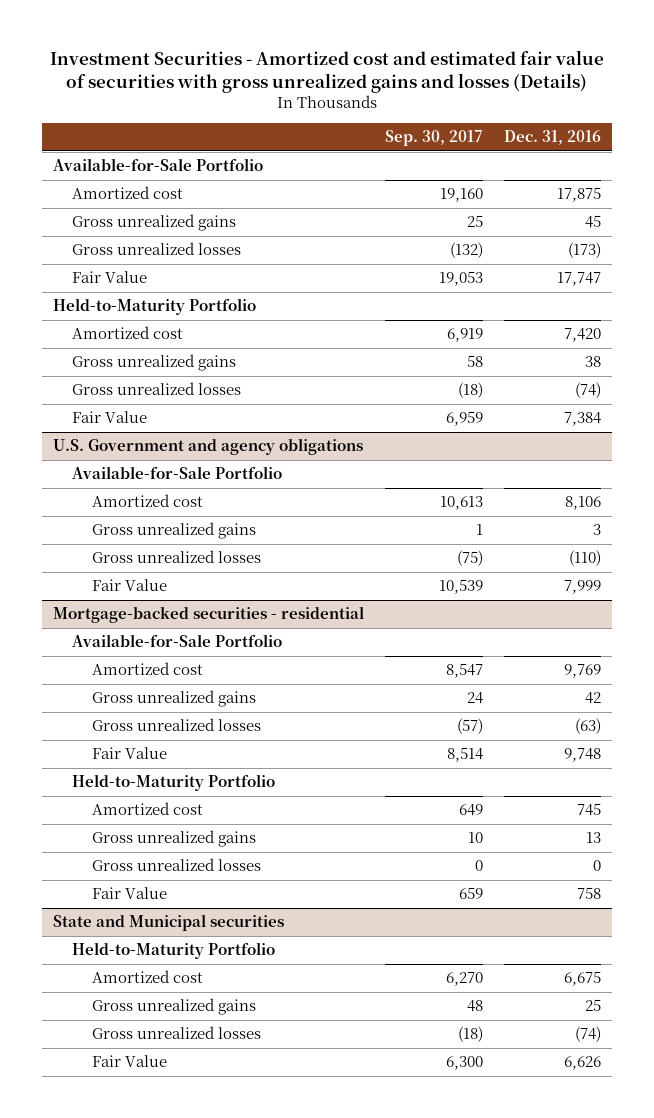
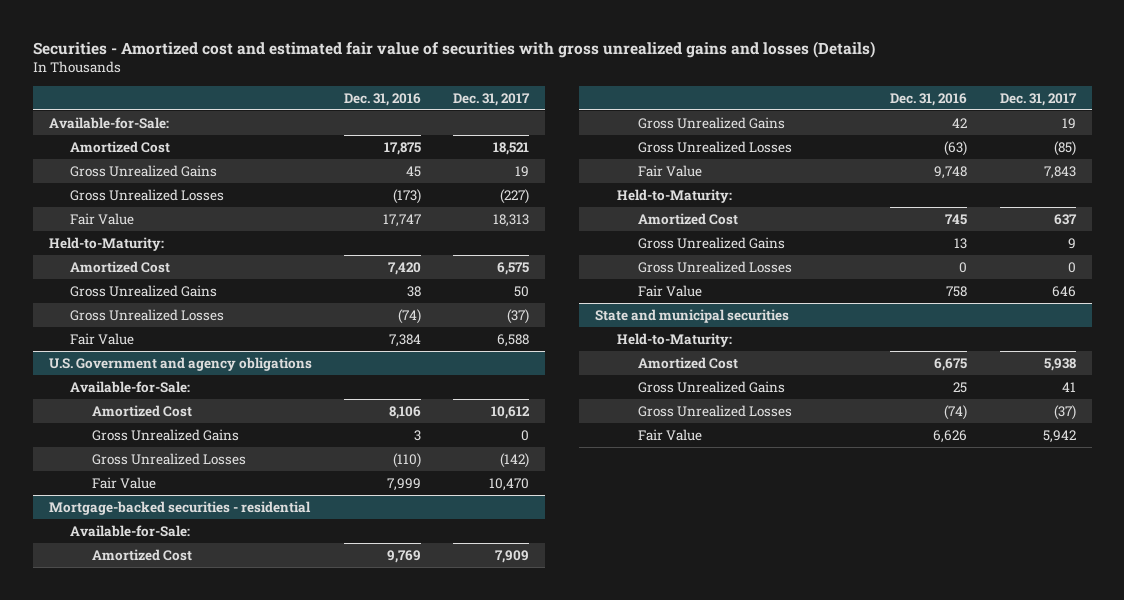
[49,50,604,94] Investment Securities - Amortized cost and estimated fair value of securities with gross unrealized gains and losses (Details) -> [32,40,875,58] Securities - Amortized cost and estimated fair value of securities with gross unrealized gains and losses (Details)
[384,130,483,147] Sep. 30, 2017 -> none
none -> [452,92,530,106] Dec. 31, 2017
[52,158,263,172] Available-for-Sale Portfolio -> [48,116,169,129] Available-for-Sale:
[72,186,184,200] Amortized cost -> [70,140,171,153] Amortized Cost
[72,214,237,232] Gross unrealized gains -> [70,164,218,177] Gross Unrealized Gains
[72,242,242,256] Gross unrealized losses -> [70,188,225,201] Gross Unrealized Losses
[52,298,256,316] Held-to-Maturity Portfolio -> [48,236,164,251] Held-to-Maturity:
[72,326,184,340] Amortized cost -> [70,260,171,273] Amortized Cost
[72,354,237,372] Gross unrealized gains -> [70,284,218,297] Gross Unrealized Gains
[72,382,242,396] Gross unrealized losses -> [70,308,225,321] Gross Unrealized Losses
[72,466,283,480] Available-for-Sale Portfolio -> [70,380,191,393] Available-for-Sale:
[92,494,204,508] Amortized cost -> [91,404,192,417] Amortized Cost
[92,522,257,540] Gross unrealized gains -> [91,428,239,441] Gross Unrealized Gains
[92,550,262,564] Gross unrealized losses -> [91,452,246,465] Gross Unrealized Losses
[72,634,283,648] Available-for-Sale Portfolio -> [70,524,191,537] Available-for-Sale:
[92,662,204,676] Amortized cost -> [91,548,192,561] Amortized Cost
[92,690,257,708] Gross unrealized gains -> [638,116,786,129] Gross Unrealized Gains
[92,718,262,732] Gross unrealized losses -> [638,140,793,153] Gross Unrealized Losses
[72,774,276,792] Held-to-Maturity Portfolio -> [616,188,732,203] Held-to-Maturity:
[92,802,204,816] Amortized cost -> [638,212,739,225] Amortized Cost
[92,830,257,848] Gross unrealized gains -> [638,236,786,249] Gross Unrealized Gains
[92,858,262,872] Gross unrealized losses -> [638,260,793,273] Gross Unrealized Losses
[52,914,284,932] State and Municipal securities -> [595,308,790,323] State and municipal securities
[72,942,276,960] Held-to-Maturity Portfolio -> [616,332,732,347] Held-to-Maturity:
[92,970,204,984] Amortized cost -> [638,356,739,369] Amortized Cost
[92,998,257,1016] Gross unrealized gains -> [638,380,786,393] Gross Unrealized Gains
[92,1026,262,1040] Gross unrealized losses -> [638,404,793,417] Gross Unrealized Losses

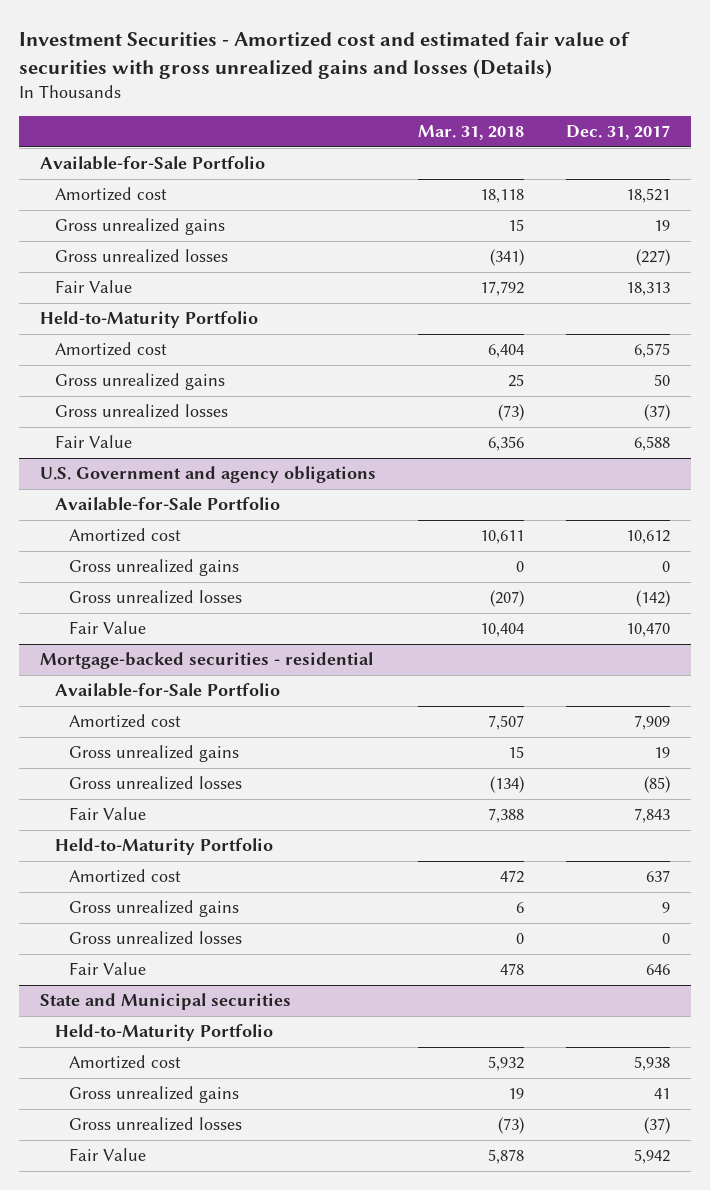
[32,40,875,58] Securities - Amortized cost and estimated fair value of securities with gross unrealized gains and losses (Details) -> [18,32,630,79] Investment Securities - Amortized cost and estimated fair value of securities with gross unrealized gains and losses (Details)
[343,92,421,106] Dec. 31, 2016 -> none
none -> [417,124,524,140] Mar. 31, 2018
[48,116,169,129] Available-for-Sale: -> [39,156,265,171] Available-for-Sale Portfolio
[70,140,171,153] Amortized Cost -> [54,187,167,202] Amortized cost
[70,164,218,177] Gross Unrealized Gains -> [54,218,225,236] Gross unrealized gains
[70,188,225,201] Gross Unrealized Losses -> [54,249,228,264] Gross unrealized losses
[48,236,164,251] Held-to-Maturity: -> [39,311,258,329] Held-to-Maturity Portfolio
[70,260,171,273] Amortized Cost -> [54,342,167,357] Amortized cost
[70,284,218,297] Gross Unrealized Gains -> [54,373,225,391] Gross unrealized gains
[70,308,225,321] Gross Unrealized Losses -> [54,404,228,419] Gross unrealized losses
[70,380,191,393] Available-for-Sale: -> [54,497,280,512] Available-for-Sale Portfolio
[91,404,192,417] Amortized Cost -> [69,528,182,543] Amortized cost
[91,428,239,441] Gross Unrealized Gains -> [69,559,240,577] Gross unrealized gains
[91,452,246,465] Gross Unrealized Losses -> [69,590,243,605] Gross unrealized losses
[70,524,191,537] Available-for-Sale: -> [54,683,280,698] Available-for-Sale Portfolio
[91,548,192,561] Amortized Cost -> [69,714,182,729] Amortized cost
[638,116,786,129] Gross Unrealized Gains -> [69,745,240,763] Gross unrealized gains
[638,140,793,153] Gross Unrealized Losses -> [69,776,243,791] Gross unrealized losses
[616,188,732,203] Held-to-Maturity: -> [54,838,273,856] Held-to-Maturity Portfolio
[638,212,739,225] Amortized Cost -> [69,869,182,884] Amortized cost
[638,236,786,249] Gross Unrealized Gains -> [69,900,240,918] Gross unrealized gains
[638,260,793,273] Gross Unrealized Losses -> [69,931,243,946] Gross unrealized losses
[595,308,790,323] State and municipal securities -> [39,993,291,1011] State and Municipal securities
[616,332,732,347] Held-to-Maturity: -> [54,1024,273,1042] Held-to-Maturity Portfolio
[638,356,739,369] Amortized Cost -> [69,1055,182,1070] Amortized cost
[638,380,786,393] Gross Unrealized Gains -> [69,1086,240,1104] Gross unrealized gains
[638,404,793,417] Gross Unrealized Losses -> [69,1117,243,1132] Gross unrealized losses

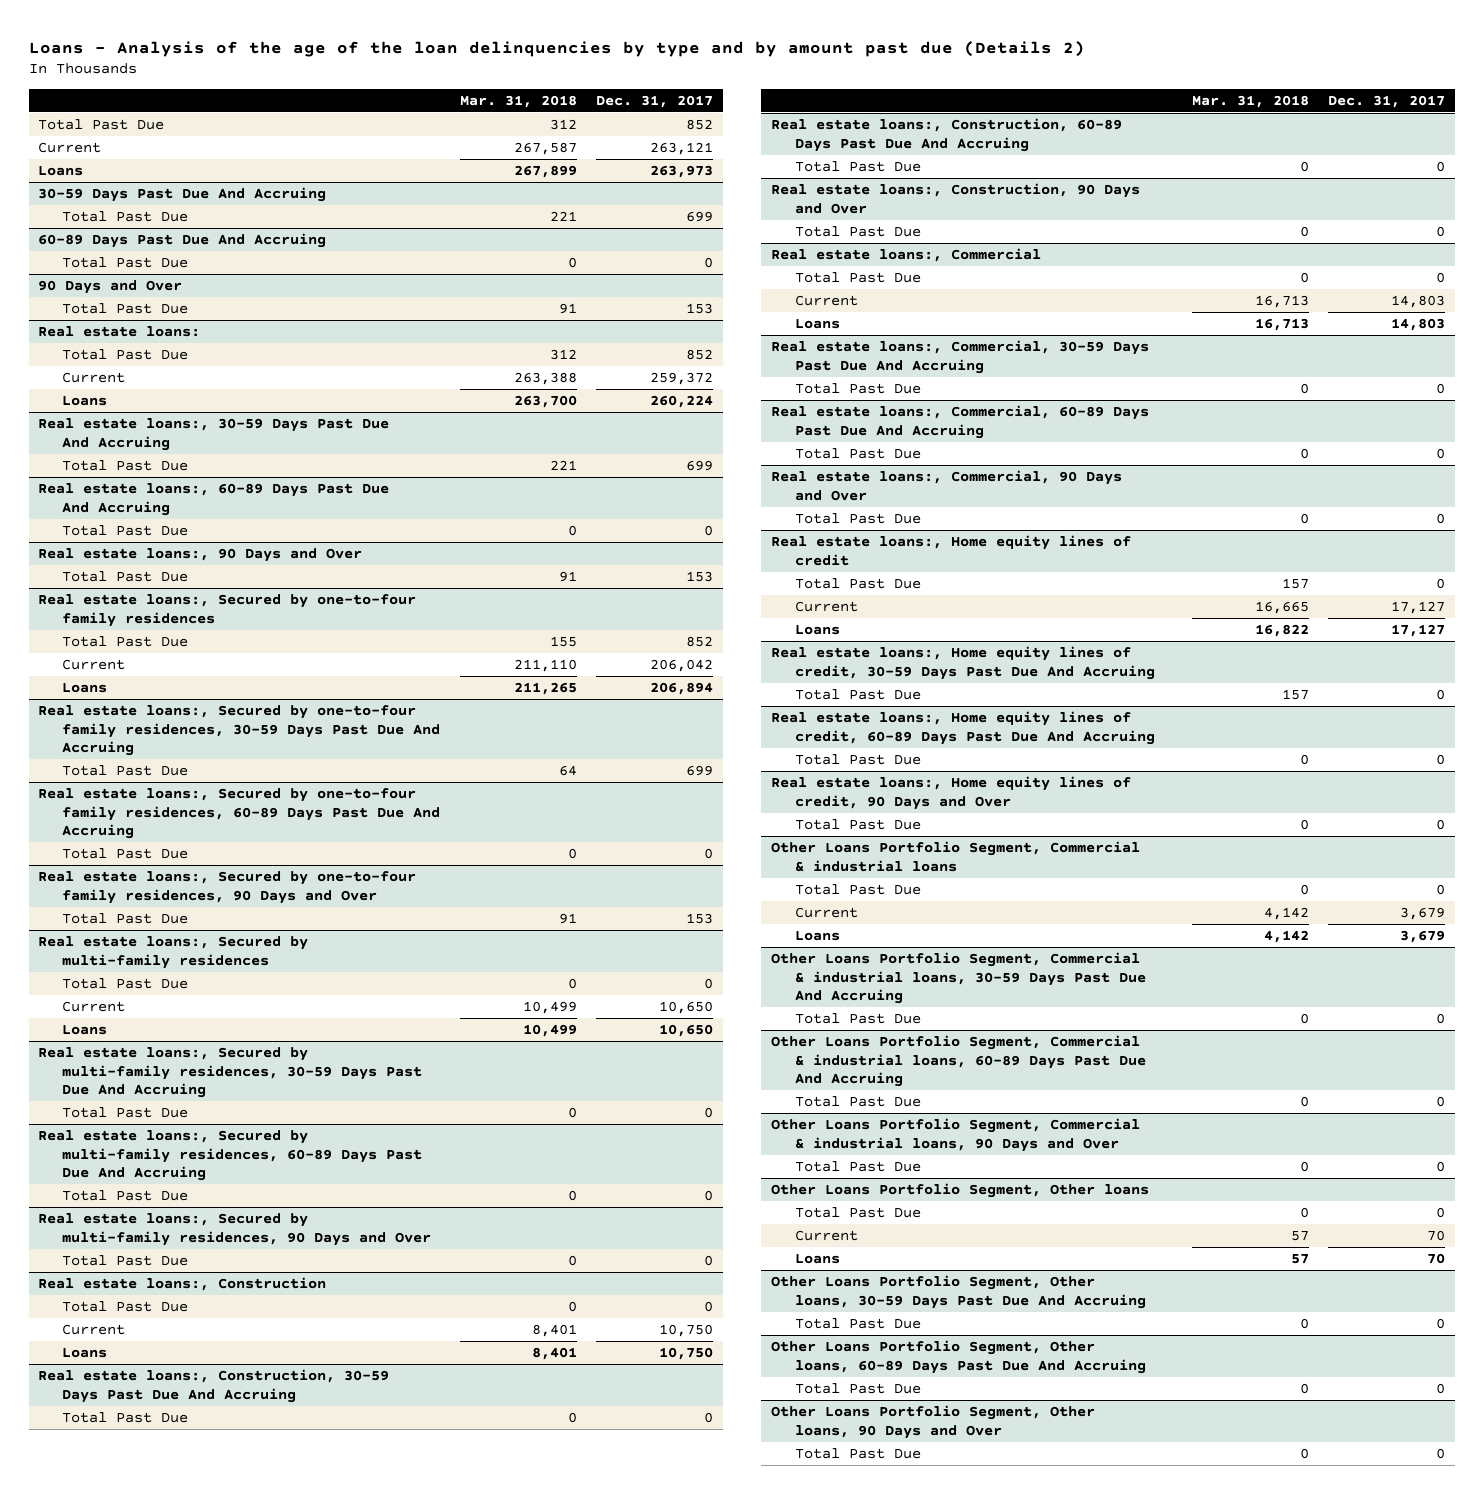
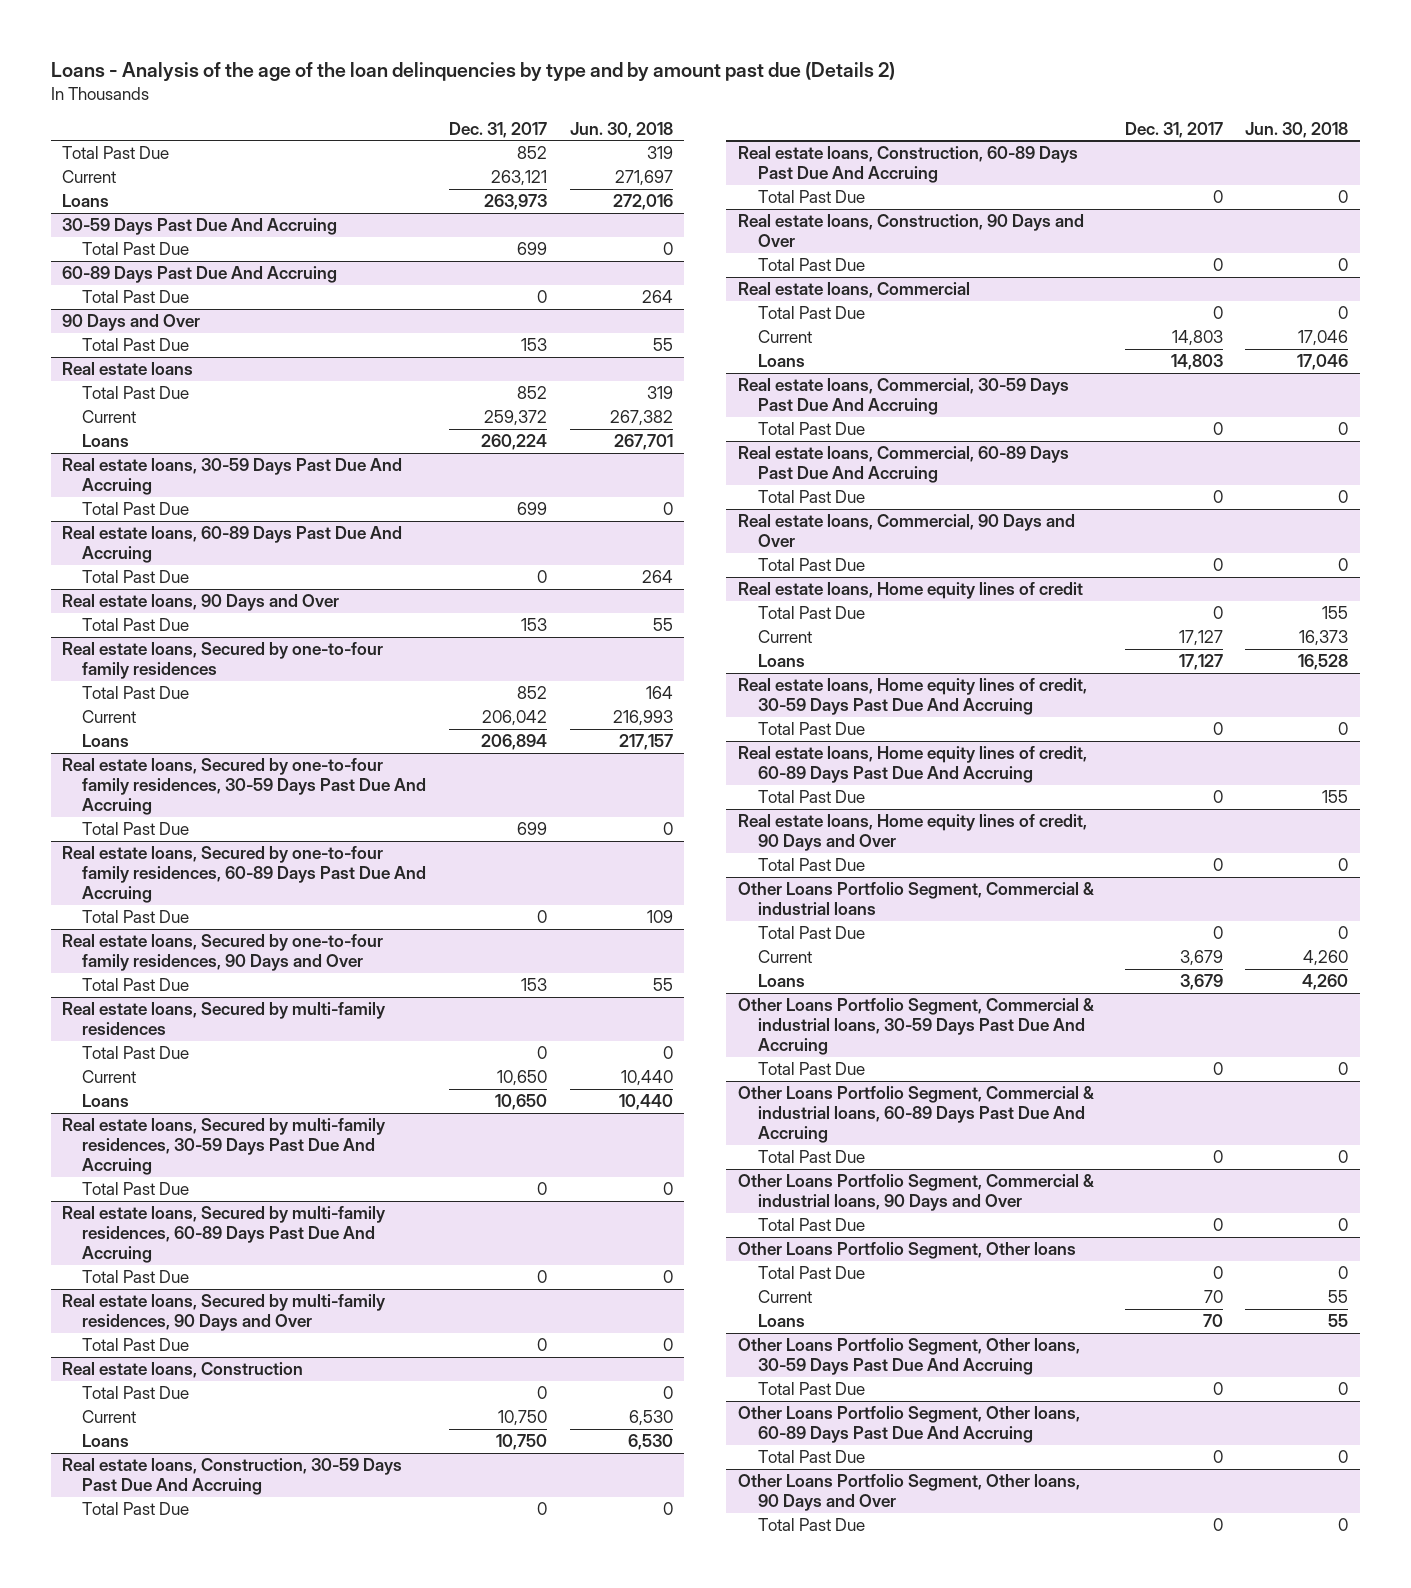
[459,94,577,108] Mar. 31, 2018 -> none
none -> [569,121,673,138] Jun. 30, 2018
[38,326,201,338] Real estate loans: -> [62,362,194,376] Real estate loans
[38,418,390,451] Real estate loans:, 30-59 Days Past Due And Accruing -> [62,458,403,495] Real estate loans, 30-59 Days Past Due And Accruing
[38,483,390,516] Real estate loans:, 60-89 Days Past Due And Accruing -> [62,526,403,563] Real estate loans, 60-89 Days Past Due And Accruing
[38,548,363,563] Real estate loans:, 90 Days and Over -> [62,594,340,612] Real estate loans, 90 Days and Over
[38,594,417,627] Real estate loans:, Secured by one-to-four family residences -> [62,642,384,679] Real estate loans, Secured by one-to-four family residences
[38,705,441,757] Real estate loans:, Secured by one-to-four family residences, 30-59 Days Past Due And Accruing -> [62,758,427,815] Real estate loans, Secured by one-to-four family residences, 30-59 Days Past Due And Accruing
[38,788,441,840] Real estate loans:, Secured by one-to-four family residences, 60-89 Days Past Due And Accruing -> [62,846,427,903] Real estate loans, Secured by one-to-four family residences, 60-89 Days Past Due And Accruing
[38,871,417,904] Real estate loans:, Secured by one-to-four family residences, 90 Days and Over -> [62,934,384,971] Real estate loans, Secured by one-to-four family residences, 90 Days and Over
[38,936,309,969] Real estate loans:, Secured by multi-family residences -> [62,1002,387,1035] Real estate loans, Secured by multi-family residences
[38,1047,423,1099] Real estate loans:, Secured by multi-family residences, 30-59 Days Past Due And Accruing -> [62,1118,387,1175] Real estate loans, Secured by multi-family residences, 30-59 Days Past Due And Accruing
[38,1130,423,1182] Real estate loans:, Secured by multi-family residences, 60-89 Days Past Due And Accruing -> [62,1206,387,1263] Real estate loans, Secured by multi-family residences, 60-89 Days Past Due And Accruing
[38,1213,432,1246] Real estate loans:, Secured by multi-family residences, 90 Days and Over -> [62,1294,387,1331] Real estate loans, Secured by multi-family residences, 90 Days and Over
[38,1277,327,1292] Real estate loans:, Construction -> [62,1362,304,1379] Real estate loans, Construction
[38,1369,390,1403] Real estate loans:, Construction, 30-59 Days Past Due And Accruing -> [62,1458,403,1495] Real estate loans, Construction, 30-59 Days Past Due And Accruing
[770,118,1122,152] Real estate loans:, Construction, 60-89 Days Past Due And Accruing -> [737,146,1078,183] Real estate loans, Construction, 60-89 Days Past Due And Accruing
[770,183,1140,214] Real estate loans:, Construction, 90 Days and Over -> [737,214,1084,247] Real estate loans, Construction, 90 Days and Over
[770,248,1041,263] Real estate loans:, Commercial -> [737,282,970,299] Real estate loans, Commercial
[770,340,1149,374] Real estate loans:, Commercial, 30-59 Days Past Due And Accruing -> [737,378,1069,415] Real estate loans, Commercial, 30-59 Days Past Due And Accruing
[770,405,1149,439] Real estate loans:, Commercial, 60-89 Days Past Due And Accruing -> [737,446,1069,483] Real estate loans, Commercial, 60-89 Days Past Due And Accruing
[770,470,1122,501] Real estate loans:, Commercial, 90 Days and Over -> [737,514,1075,547] Real estate loans, Commercial, 90 Days and Over
[770,535,1131,566] Real estate loans:, Home equity lines of credit -> [737,582,1083,600] Real estate loans, Home equity lines of credit
[770,646,1155,680] Real estate loans:, Home equity lines of credit, 30-59 Days Past Due And Accruing -> [737,678,1087,715] Real estate loans, Home equity lines of credit, 30-59 Days Past Due And Accruing
[770,711,1155,745] Real estate loans:, Home equity lines of credit, 60-89 Days Past Due And Accruing -> [737,746,1087,783] Real estate loans, Home equity lines of credit, 60-89 Days Past Due And Accruing
[770,776,1131,810] Real estate loans:, Home equity lines of credit, 90 Days and Over -> [737,814,1087,851] Real estate loans, Home equity lines of credit, 90 Days and Over

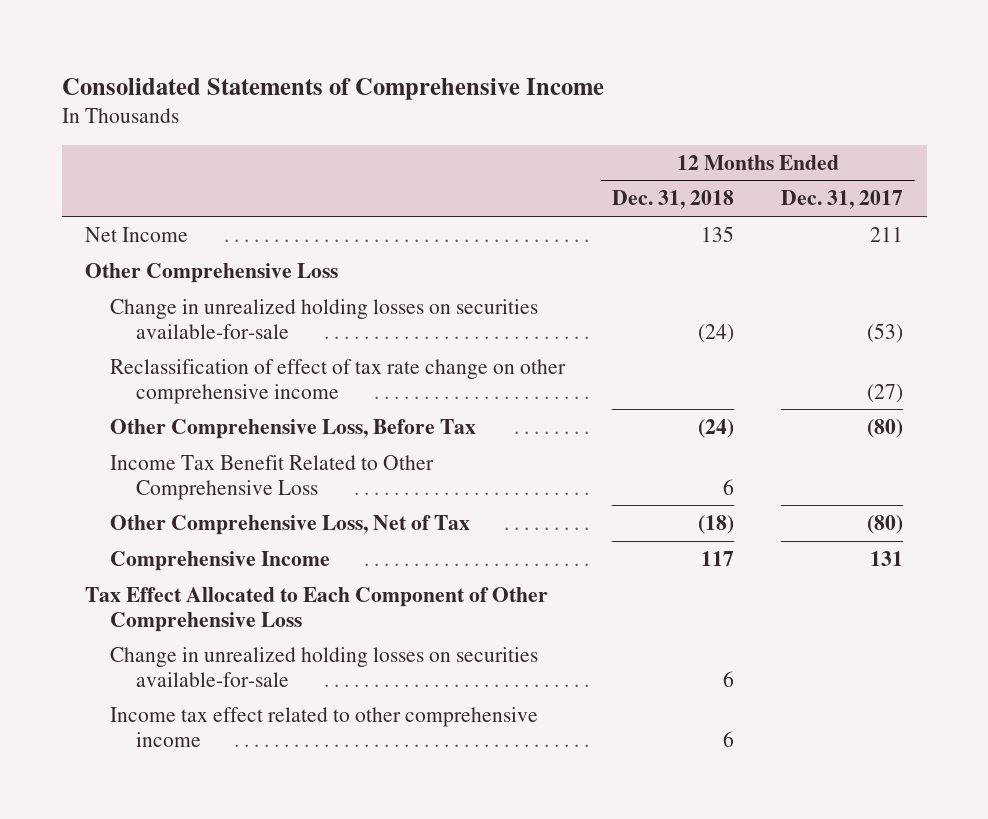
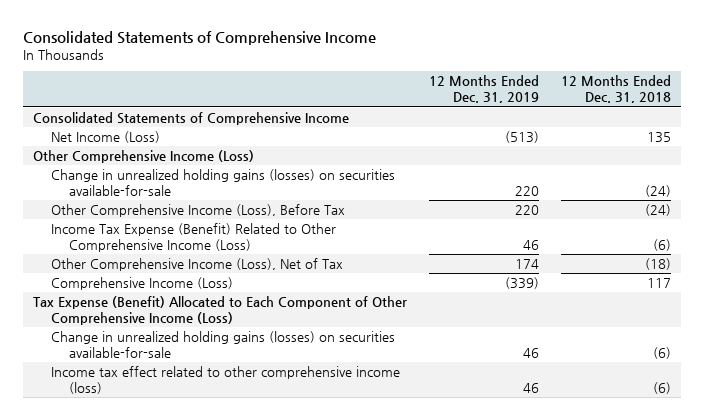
[781,190,904,210] Dec. 31, 2017 -> none
none -> [429,75,540,104] 12 Months Ended Dec. 31, 2019
[110,358,567,404] Reclassification of effect of tax rate change on other comprehensive income -> none
none -> [33,112,350,126] Consolidated Statements of Comprehensive Income
[85,226,189,242] Net Income -> [51,131,161,144] Net Income (Loss)
[85,262,339,283] Other Comprehensive Loss -> [33,150,255,164] Other Comprehensive Income (Loss)
[110,298,539,339] Change in unrealized holding losses on securities available-for-sale -> [51,169,396,197] Change in unrealized holding gains (losses) on securities available-for-sale
[110,418,477,439] Other Comprehensive Loss, Before Tax -> [51,204,346,218] Other Comprehensive Income (Loss), Before Tax
[110,454,435,500] Income Tax Benefit Related to Other Comprehensive Loss -> [51,223,337,253] Income Tax Expense (Benefit) Related to Other Comprehensive Income (Loss)
[723,478,735,495] 6 -> [652,239,671,252] (6)
[110,514,471,535] Other Comprehensive Loss, Net of Tax -> [51,258,344,272] Other Comprehensive Income (Loss), Net of Tax
[110,550,331,571] Comprehensive Income -> [51,277,234,291] Comprehensive Income (Loss)
[85,586,549,632] Tax Effect Allocated to Each Component of Other Comprehensive Loss -> [33,296,408,326] Tax Expense (Benefit) Allocated to Each Component of Other Comprehensive Income (Loss)
[110,646,539,687] Change in unrealized holding losses on securities available-for-sale -> [51,331,396,359] Change in unrealized holding gains (losses) on securities available-for-sale
[723,670,735,687] 6 -> [652,347,671,360] (6)
[110,706,539,747] Income tax effect related to other comprehensive income -> [51,366,401,395] Income tax effect related to other comprehensive income (loss)
[723,730,735,747] 6 -> [652,382,671,395] (6)

